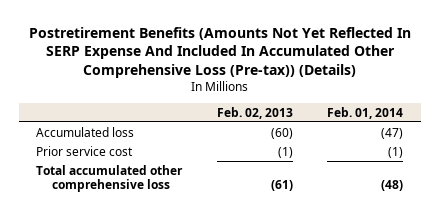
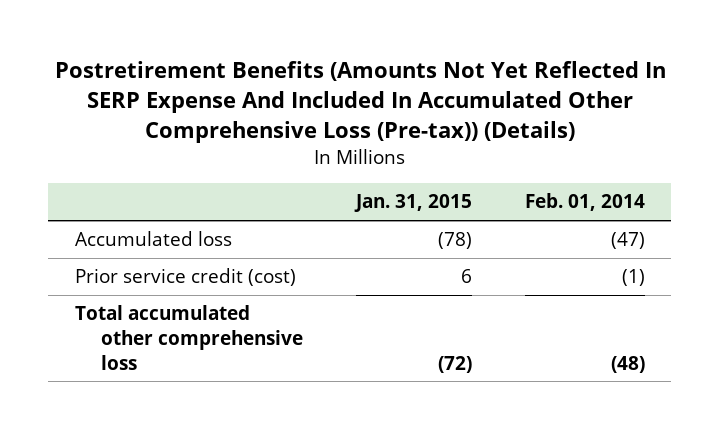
[216,106,293,119] Feb. 02, 2013 -> none
none -> [353,194,472,213] Jan. 31, 2015
[36,145,134,156] Prior service cost -> [74,268,296,287] Prior service credit (cost)

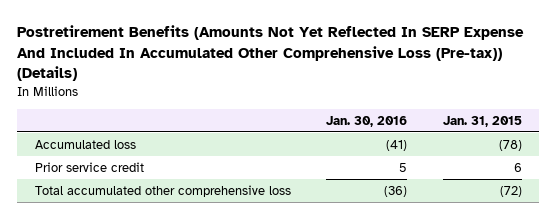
[524,193,645,212] Feb. 01, 2014 -> none
none -> [326,115,408,127] Jan. 30, 2016
[74,268,296,287] Prior service credit (cost) -> [34,161,144,172] Prior service credit

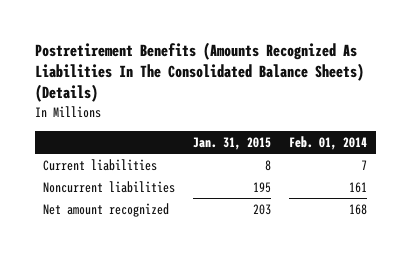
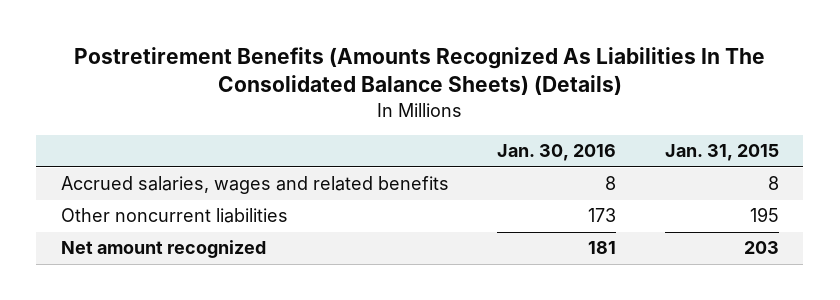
[288,135,367,150] Feb. 01, 2014 -> none
none -> [497,144,617,162] Jan. 30, 2016
[43,159,158,172] Current liabilities -> [60,176,449,195] Accrued salaries, wages and related benefits
[43,181,176,194] Noncurrent liabilities -> [60,208,288,224] Other noncurrent liabilities

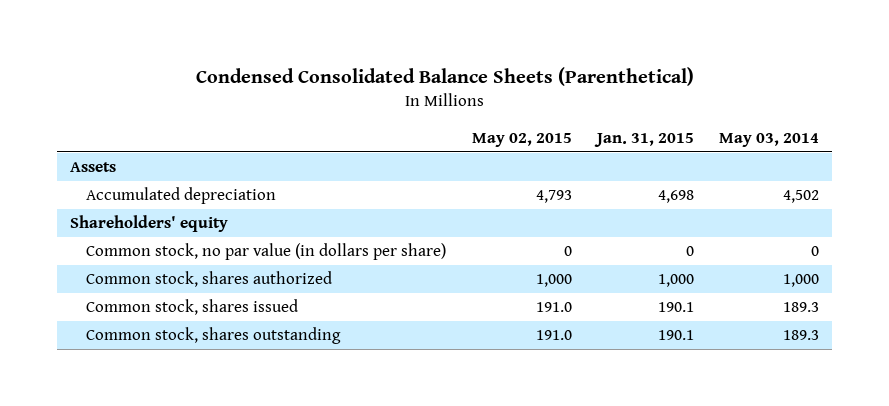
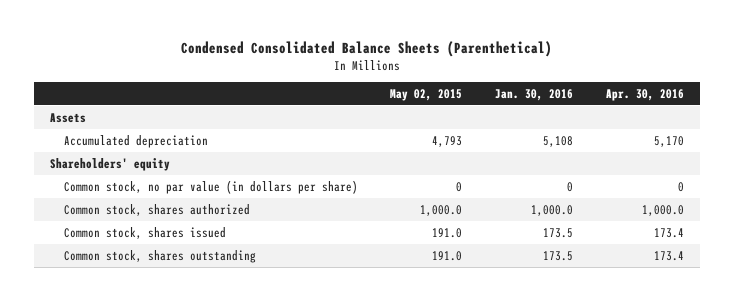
[594,132,695,147] Jan. 31, 2015 -> none
[719,132,820,147] May 03, 2014 -> none
none -> [495,88,574,101] Jan. 30, 2016
none -> [605,88,684,101] Apr. 30, 2016
[535,274,572,288] 1,000 -> [420,204,463,216] 1,000.0

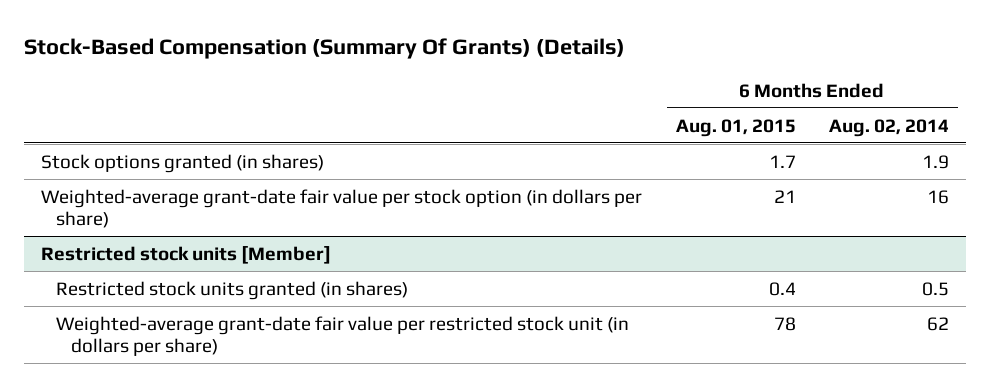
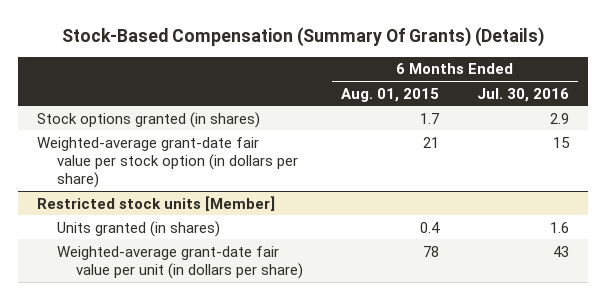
[829,118,950,137] Aug. 02, 2014 -> none
none -> [476,87,569,102] Jul. 30, 2016
[55,280,408,300] Restricted stock units granted (in shares) -> [56,220,220,237] Units granted (in shares)
[55,315,629,357] Weighted-average grant-date fair value per restricted stock unit (in dollars per share) -> [56,245,304,279] Weighted-average grant-date fair value per unit (in dollars per share)

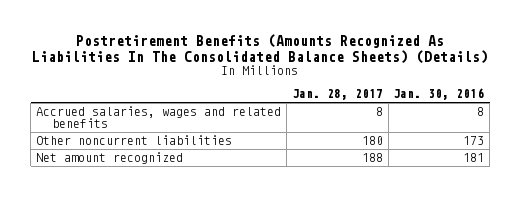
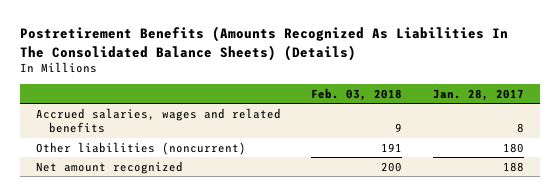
[393,88,485,101] Jan. 30, 2016 -> none
none -> [311,87,403,101] Feb. 03, 2018
[35,135,232,146] Other noncurrent liabilities -> [35,141,246,155] Other liabilities (noncurrent)

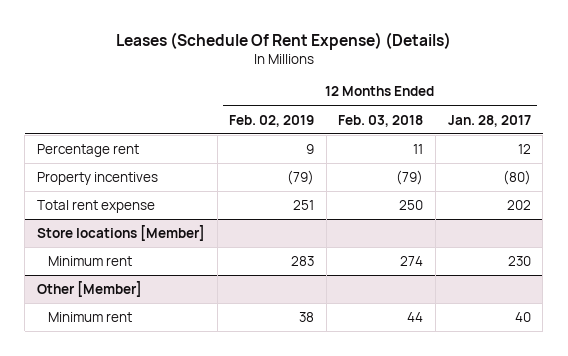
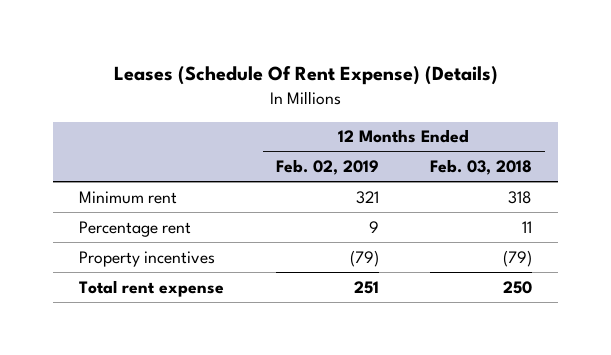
[447,114,531,127] Jan. 28, 2017 -> none
none -> [78,190,177,204] Minimum rent
[37,224,206,241] Store locations [Member] -> none
[47,255,132,266] Minimum rent -> none
[37,280,143,297] Other [Member] -> none
[47,311,132,322] Minimum rent -> none

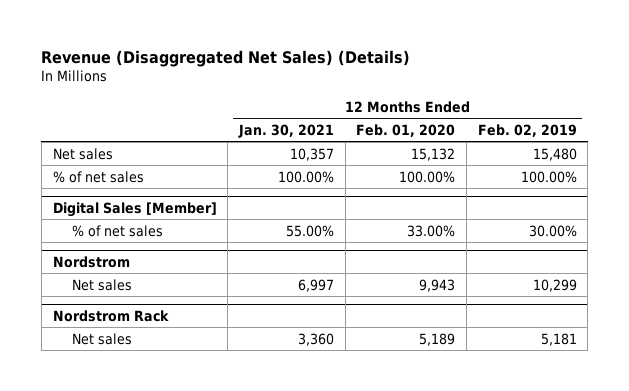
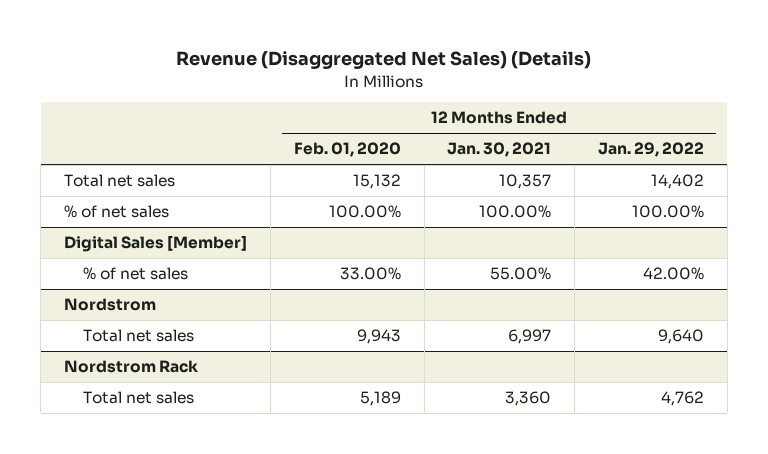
[477,123,577,137] Feb. 02, 2019 -> none
none -> [598,142,705,158] Jan. 29, 2022
[52,147,113,160] Net sales -> [64,174,176,188] Total net sales
[72,278,133,291] Net sales -> [82,329,194,343] Total net sales
[72,332,133,345] Net sales -> [82,391,194,405] Total net sales

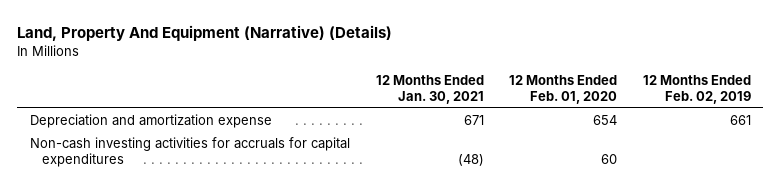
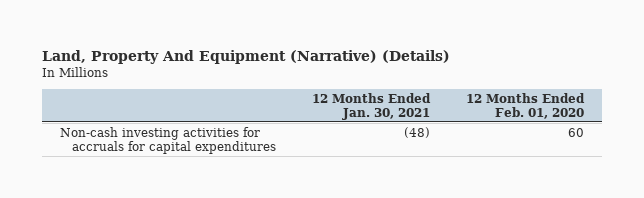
[642,75,751,105] 12 Months Ended Feb. 02, 2019 -> none
[30,114,273,129] Depreciation and amortization expense -> none

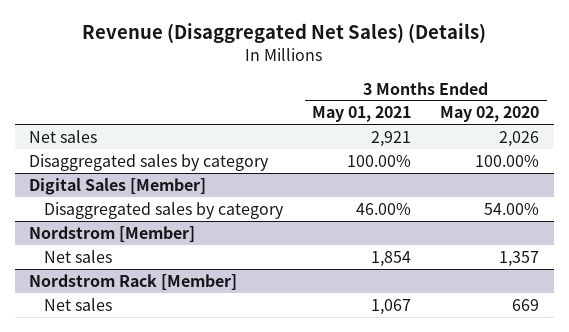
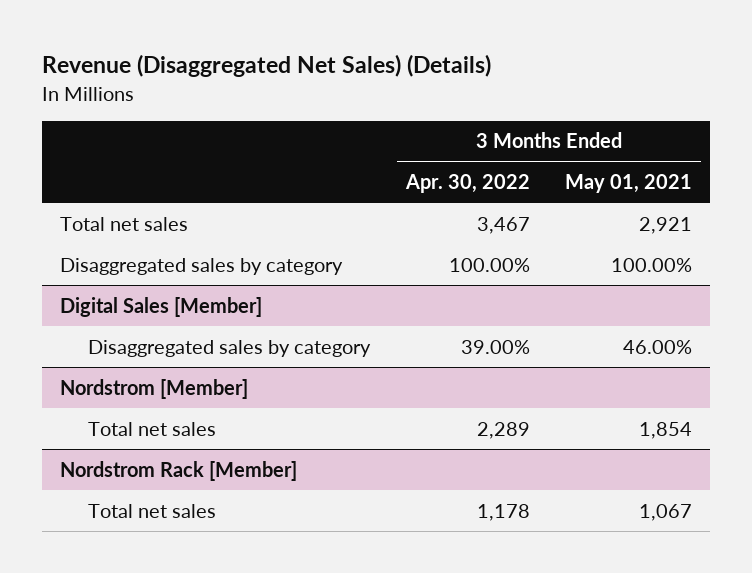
[440,106,540,123] May 02, 2020 -> none
none -> [404,174,530,194] Apr. 30, 2022
[29,129,98,143] Net sales -> [59,216,188,231] Total net sales
[43,249,112,263] Net sales -> [88,421,217,436] Total net sales
[43,297,112,311] Net sales -> [88,503,217,518] Total net sales

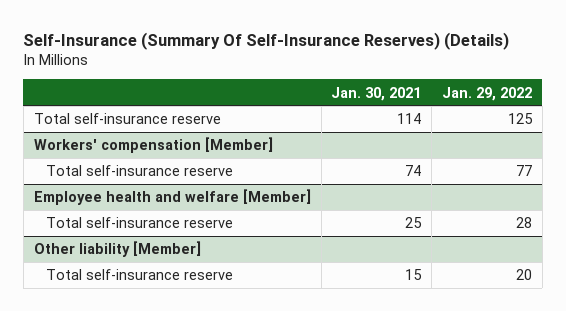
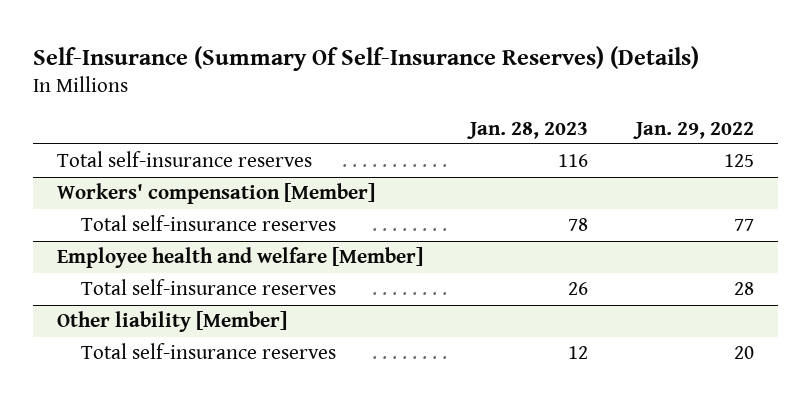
[331,86,422,101] Jan. 30, 2021 -> none
none -> [467,121,589,139] Jan. 28, 2023
[33,113,221,125] Total self-insurance reserve -> [56,151,312,168] Total self-insurance reserves
[45,165,233,177] Total self-insurance reserve -> [80,215,336,232] Total self-insurance reserves
[45,217,233,229] Total self-insurance reserve -> [80,279,336,296] Total self-insurance reserves
[45,269,233,281] Total self-insurance reserve -> [80,343,336,360] Total self-insurance reserves

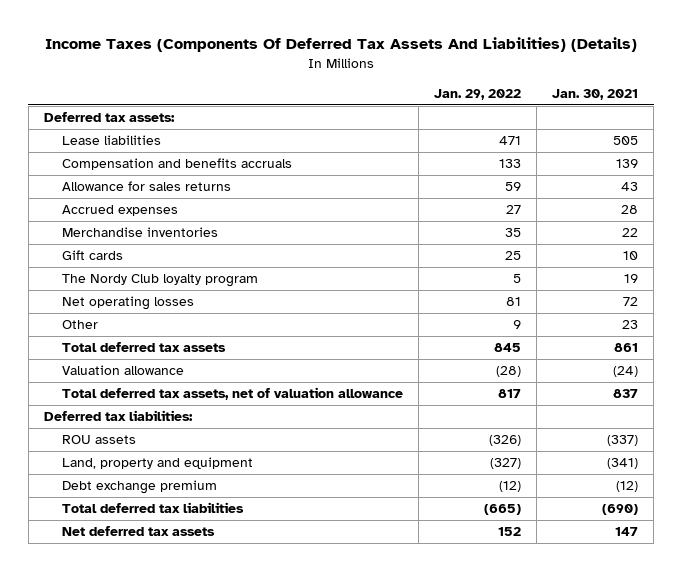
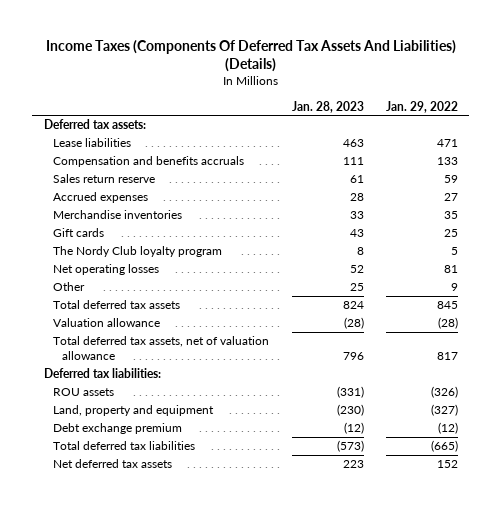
[552,88,639,100] Jan. 30, 2021 -> none
none -> [291,100,364,113] Jan. 28, 2023
[61,181,231,192] Allowance for sales returns -> [53,174,156,184] Sales return reserve

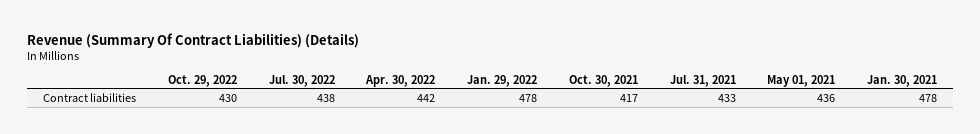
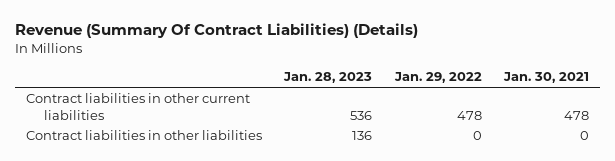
[167,74,237,87] Oct. 29, 2022 -> none
[268,74,335,87] Jul. 30, 2022 -> none
[365,74,436,87] Apr. 30, 2022 -> none
[568,74,638,87] Oct. 30, 2021 -> none
[669,74,736,87] Jul. 31, 2021 -> none
[767,74,836,87] May 01, 2021 -> none
none -> [283,72,373,84] Jan. 28, 2023
[43,92,137,102] Contract liabilities -> [26,93,251,120] Contract liabilities in other current liabilities
none -> [26,130,263,141] Contract liabilities in other liabilities

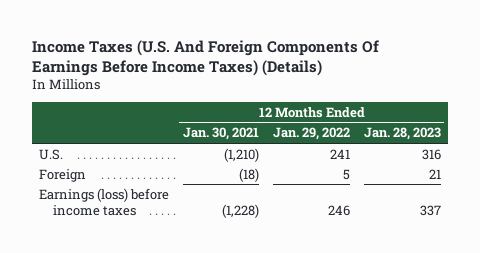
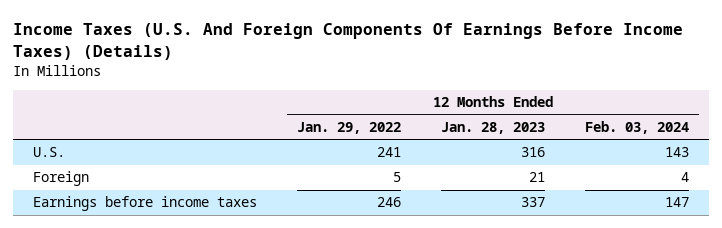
[182,127,259,141] Jan. 30, 2021 -> none
none -> [585,120,690,134] Feb. 03, 2024
[38,187,169,217] Earnings (loss) before income taxes -> [33,196,258,212] Earnings before income taxes

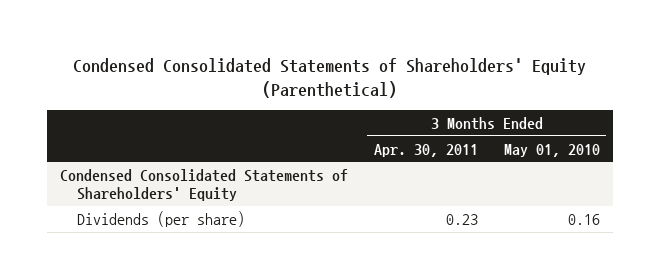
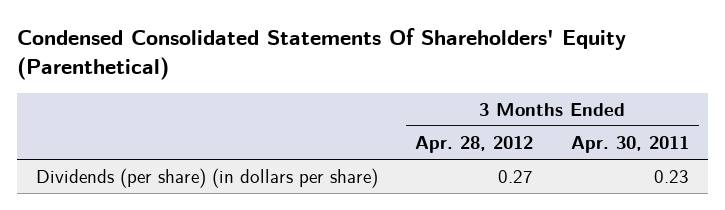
[72,57,586,98] Condensed Consolidated Statements of Shareholders' Equity (Parenthetical) -> [16,28,626,81] Condensed Consolidated Statements Of Shareholders' Equity (Parenthetical)
[503,143,600,157] May 01, 2010 -> none
none -> [415,136,534,154] Apr. 28, 2012
[59,168,348,202] Condensed Consolidated Statements of Shareholders' Equity -> none
[76,210,245,227] Dividends (per share) -> [35,168,378,189] Dividends (per share) (in dollars per share)

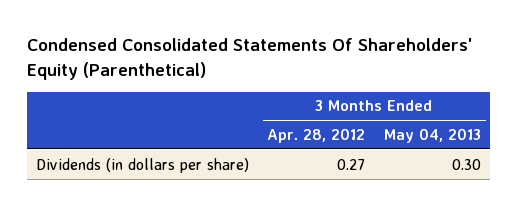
[571,136,690,154] Apr. 30, 2011 -> none
none -> [383,127,481,143] May 04, 2013
[35,168,378,189] Dividends (per share) (in dollars per share) -> [35,157,249,173] Dividends (in dollars per share)

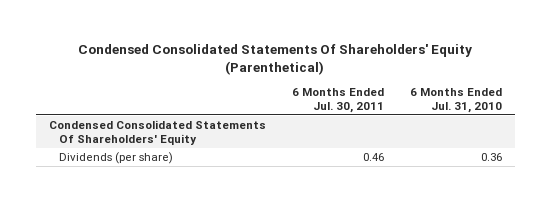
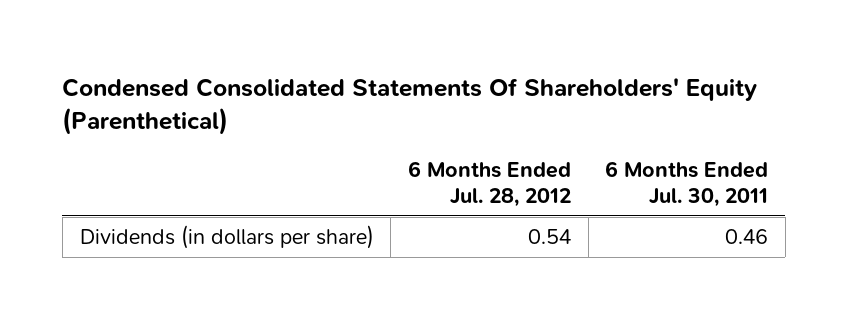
[410,88,503,113] 6 Months Ended Jul. 31, 2010 -> none
none -> [407,161,571,208] 6 Months Ended Jul. 28, 2012
[48,119,266,145] Condensed Consolidated Statements Of Shareholders' Equity -> none
[59,151,174,164] Dividends (per share) -> [79,225,374,250] Dividends (in dollars per share)

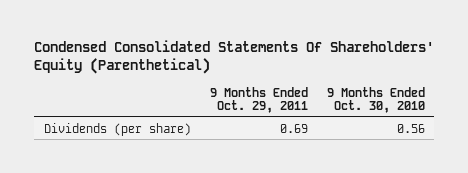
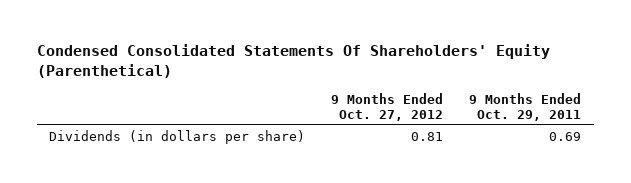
[326,86,425,114] 9 Months Ended Oct. 30, 2010 -> none
none -> [331,92,444,122] 9 Months Ended Oct. 27, 2012
[43,122,191,136] Dividends (per share) -> [49,129,306,144] Dividends (in dollars per share)

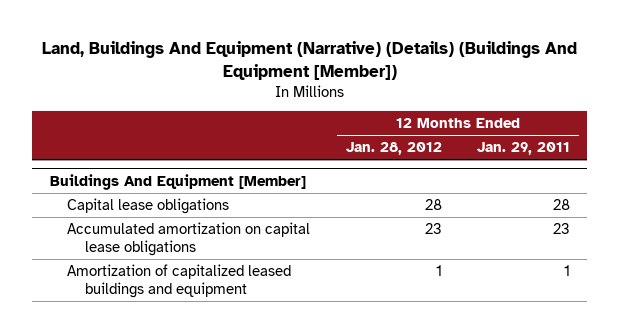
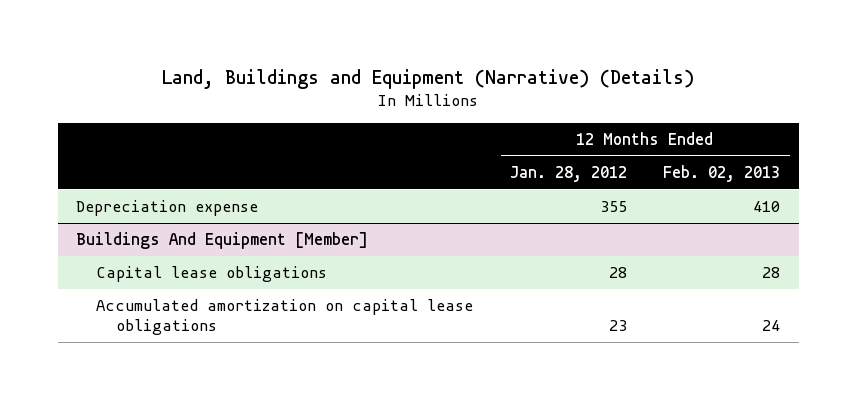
[41,41,577,80] Land, Buildings And Equipment (Narrative) (Details) (Buildings And Equipment [Member]) -> [162,68,695,89] Land, Buildings and Equipment (Narrative) (Details)
[476,141,570,155] Jan. 29, 2011 -> none
none -> [663,165,781,183] Feb. 02, 2013
none -> [76,200,259,217] Depreciation expense
[67,263,292,298] Amortization of capitalized leased buildings and equipment -> none

